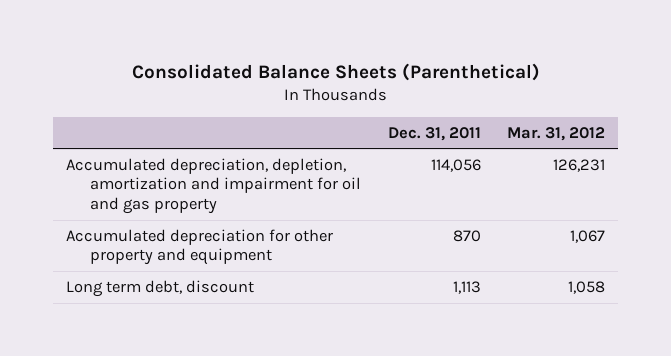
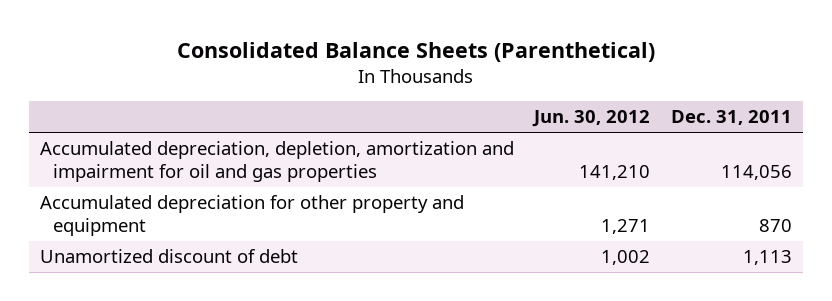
[507,126,606,141] Mar. 31, 2012 -> none
none -> [532,110,651,128] Jun. 30, 2012
[65,158,362,214] Accumulated depreciation, depletion, amortization and impairment for oil and gas property -> [39,140,514,183] Accumulated depreciation, depletion, amortization and impairment for oil and gas properties
[65,280,254,298] Long term debt, discount -> [39,248,298,263] Unamortized discount of debt

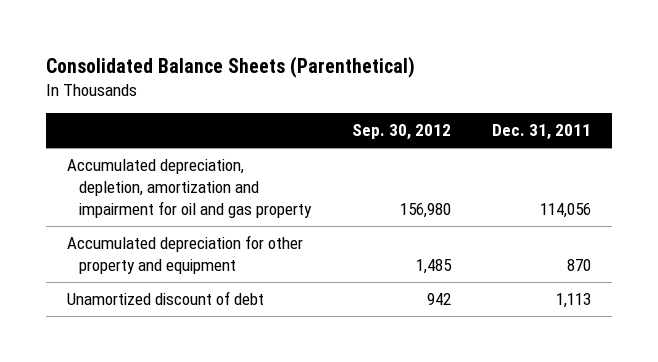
[532,110,651,128] Jun. 30, 2012 -> none
none -> [351,124,451,141] Sep. 30, 2012
[39,140,514,183] Accumulated depreciation, depletion, amortization and impairment for oil and gas properties -> [66,159,312,219] Accumulated depreciation, depletion, amortization and impairment for oil and gas property

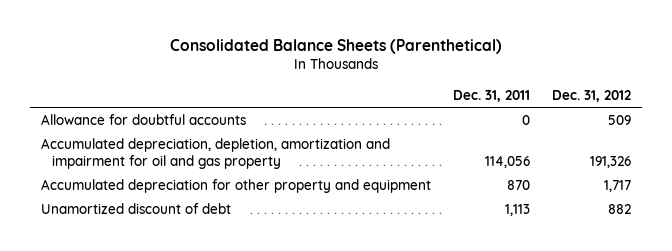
[351,124,451,141] Sep. 30, 2012 -> none
none -> [552,89,632,102] Dec. 31, 2012
none -> [40,113,246,125] Allowance for doubtful accounts

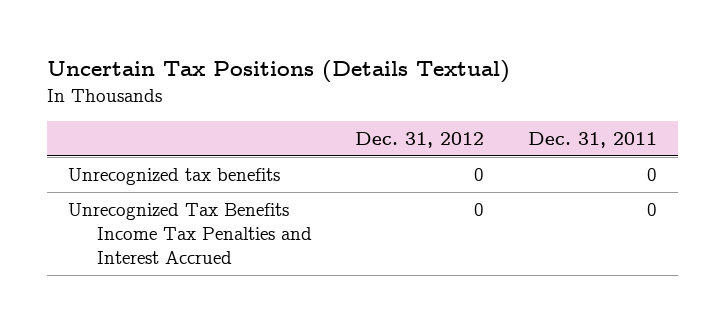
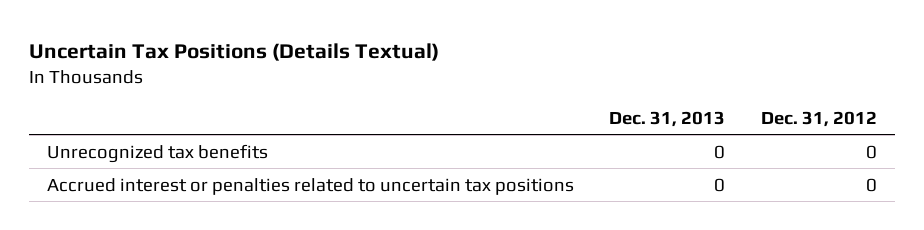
[527,131,657,148] Dec. 31, 2011 -> none
none -> [609,110,726,127] Dec. 31, 2013
[68,203,312,264] Unrecognized Tax Benefits Income Tax Penalties and Interest Accrued -> [46,177,574,195] Accrued interest or penalties related to uncertain tax positions

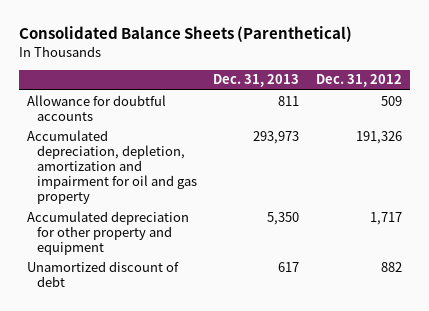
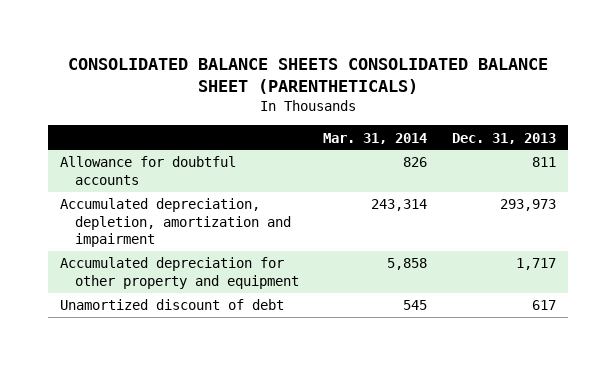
[19,26,353,43] Consolidated Balance Sheets (Parenthetical) -> [68,58,549,95] CONSOLIDATED BALANCE SHEETS CONSOLIDATED BALANCE SHEET (PARENTHETICALS)
[315,74,402,88] Dec. 31, 2012 -> none
none -> [323,132,428,144] Mar. 31, 2014
[27,129,198,205] Accumulated depreciation, depletion, amortization and impairment for oil and gas property -> [60,198,291,248] Accumulated depreciation, depletion, amortization and impairment
[267,211,300,225] 5,350 -> [515,258,556,271] 1,717

